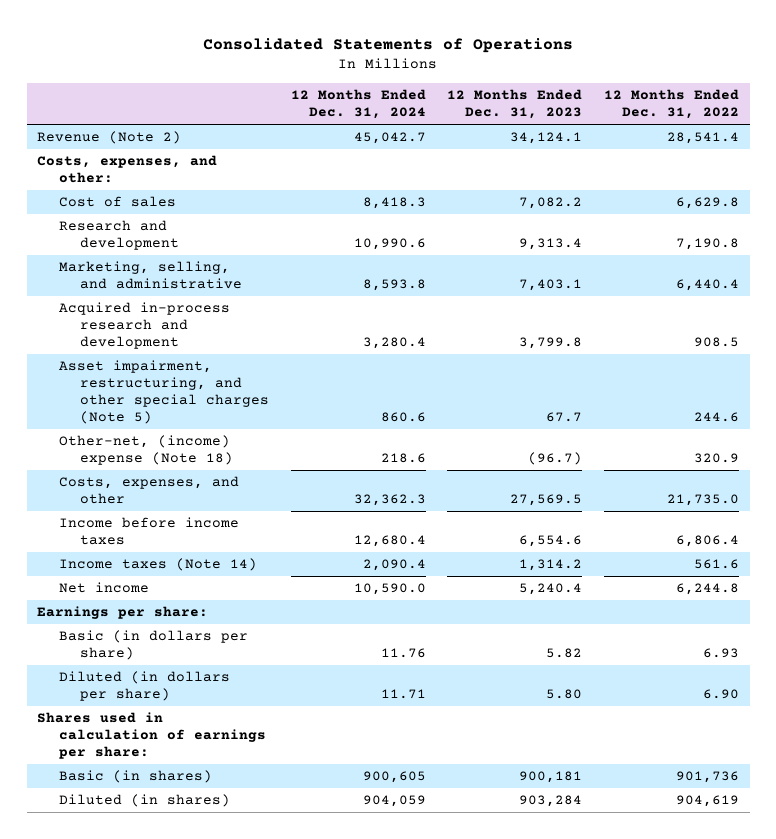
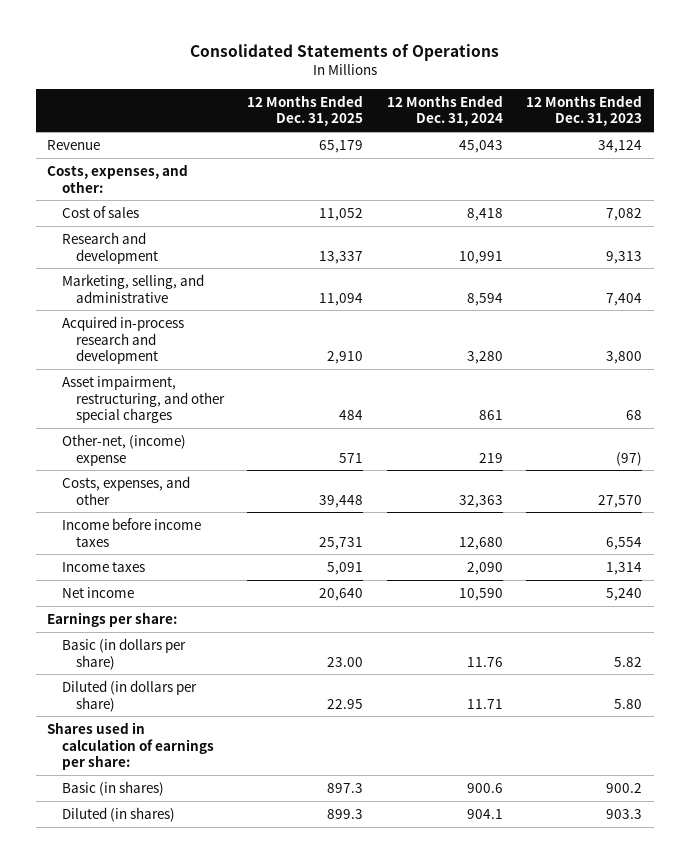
[603,89,739,120] 12 Months Ended Dec. 31, 2022 -> none
none -> [247,94,364,127] 12 Months Ended Dec. 31, 2025
[37,131,182,145] Revenue (Note 2) -> [47,139,101,150] Revenue
[353,132,426,145] 45,042.7 -> [458,139,503,153] 45,043
[510,132,583,145] 34,124.1 -> [597,139,642,153] 34,124
[362,197,426,210] 8,418.3 -> [466,207,503,221] 8,418
[519,197,583,210] 7,082.2 -> [605,207,642,221] 7,082
[353,238,426,251] 10,990.6 -> [458,250,503,264] 10,991
[519,238,583,251] 9,313.4 -> [605,250,642,264] 9,313
[362,279,426,292] 8,593.8 -> [466,292,503,306] 8,594
[519,279,583,292] 7,403.1 -> [605,292,642,306] 7,404
[362,337,426,350] 3,280.4 -> [466,351,503,365] 3,280
[519,337,583,350] 3,799.8 -> [605,351,642,365] 3,800
[58,360,269,425] Asset impairment, restructuring, and other special charges (Note 5) -> [61,375,225,424] Asset impairment, restructuring, and other special charges
[380,412,426,423] 860.6 -> [478,410,503,421] 861
[546,412,583,423] 67.7 -> [625,410,642,421] 68
[58,435,233,466] Other-net, (income) expense (Note 18) -> [61,433,186,466] Other-net, (income) expense
[380,453,426,464] 218.6 -> [478,452,503,463] 219
[528,452,583,466] (96.7) -> [615,451,642,466] (97)
[353,494,426,507] 32,362.3 -> [458,494,503,508] 32,363
[510,494,583,507] 27,569.5 -> [597,494,642,508] 27,570
[353,535,426,548] 12,680.4 -> [458,536,503,550] 12,680
[519,535,583,548] 6,554.6 -> [605,536,642,550] 6,554
[58,558,257,572] Income taxes (Note 14) -> [61,560,145,572] Income taxes
[362,559,426,572] 2,090.4 -> [466,561,503,575] 2,090
[519,559,583,572] 1,314.2 -> [605,561,642,575] 1,314
[353,583,426,596] 10,590.0 -> [458,587,503,601] 10,590
[519,583,583,596] 5,240.4 -> [605,587,642,601] 5,240
[362,771,426,784] 900,605 -> [466,782,503,793] 900.6
[519,771,583,784] 900,181 -> [605,782,642,793] 900.2
[362,795,426,808] 904,059 -> [466,808,503,819] 904.1
[519,795,583,808] 903,284 -> [605,808,642,819] 903.3

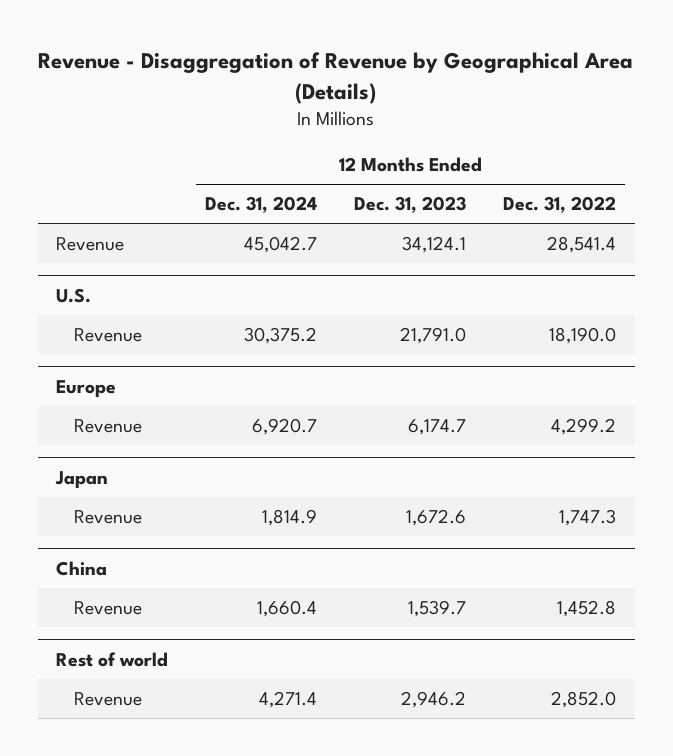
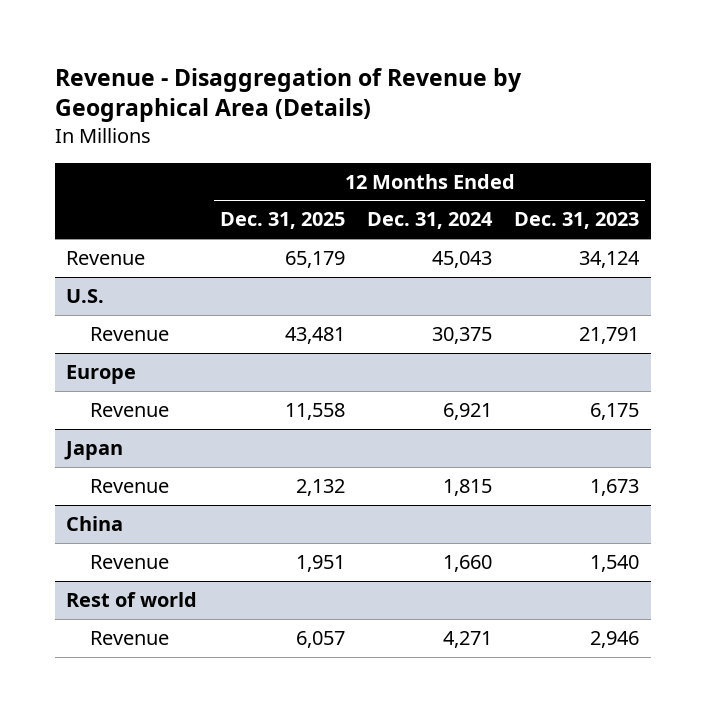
[503,196,617,214] Dec. 31, 2022 -> none
none -> [219,212,345,230] Dec. 31, 2025
[244,236,318,254] 45,042.7 -> [432,250,493,268] 45,043
[402,236,467,254] 34,124.1 -> [579,250,641,268] 34,124
[244,327,318,345] 30,375.2 -> [432,326,493,344] 30,375
[400,327,467,345] 21,791.0 -> [579,326,640,344] 21,791
[252,418,318,436] 6,920.7 -> [443,402,493,420] 6,921
[408,419,467,436] 6,174.7 -> [590,402,640,420] 6,175
[262,509,318,527] 1,814.9 -> [443,478,493,496] 1,815
[406,509,467,527] 1,672.6 -> [590,478,640,496] 1,673
[257,600,318,618] 1,660.4 -> [443,554,493,572] 1,660
[408,600,467,618] 1,539.7 -> [590,554,640,572] 1,540
[259,691,318,709] 4,271.4 -> [443,630,493,648] 4,271
[401,691,467,709] 2,946.2 -> [590,630,640,648] 2,946

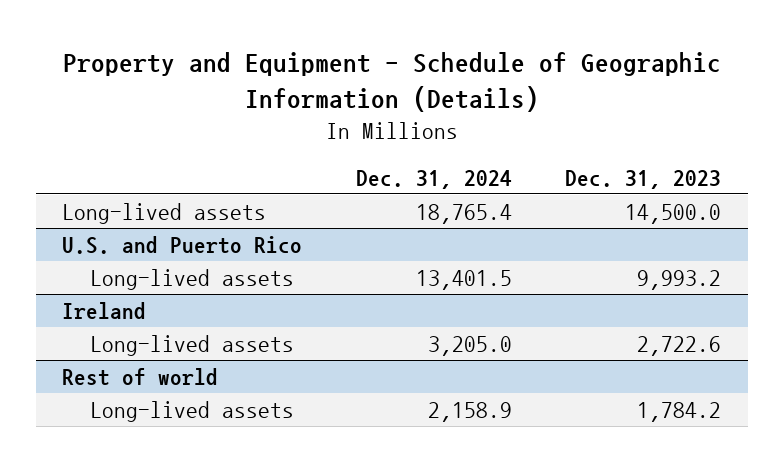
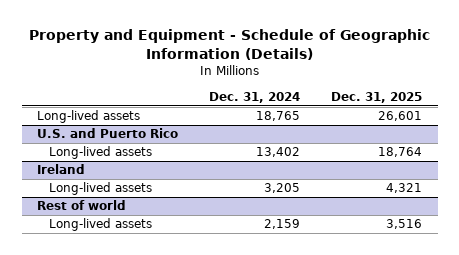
[565,169,722,189] Dec. 31, 2023 -> none
none -> [331,91,423,103] Dec. 31, 2025
[415,203,512,224] 18,765.4 -> [256,111,301,122] 18,765
[415,269,512,290] 13,401.5 -> [256,147,301,158] 13,402
[427,335,512,356] 3,205.0 -> [264,183,301,194] 3,205
[427,401,512,422] 2,158.9 -> [264,219,301,230] 2,159

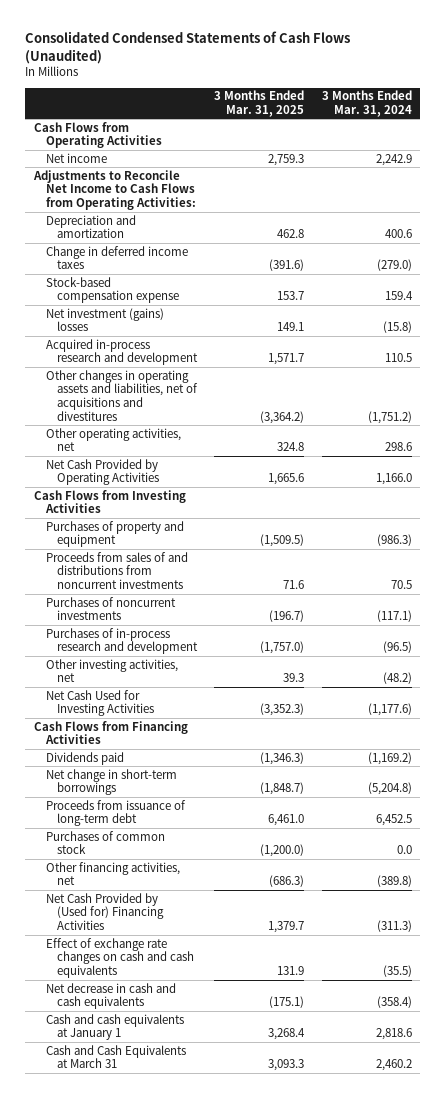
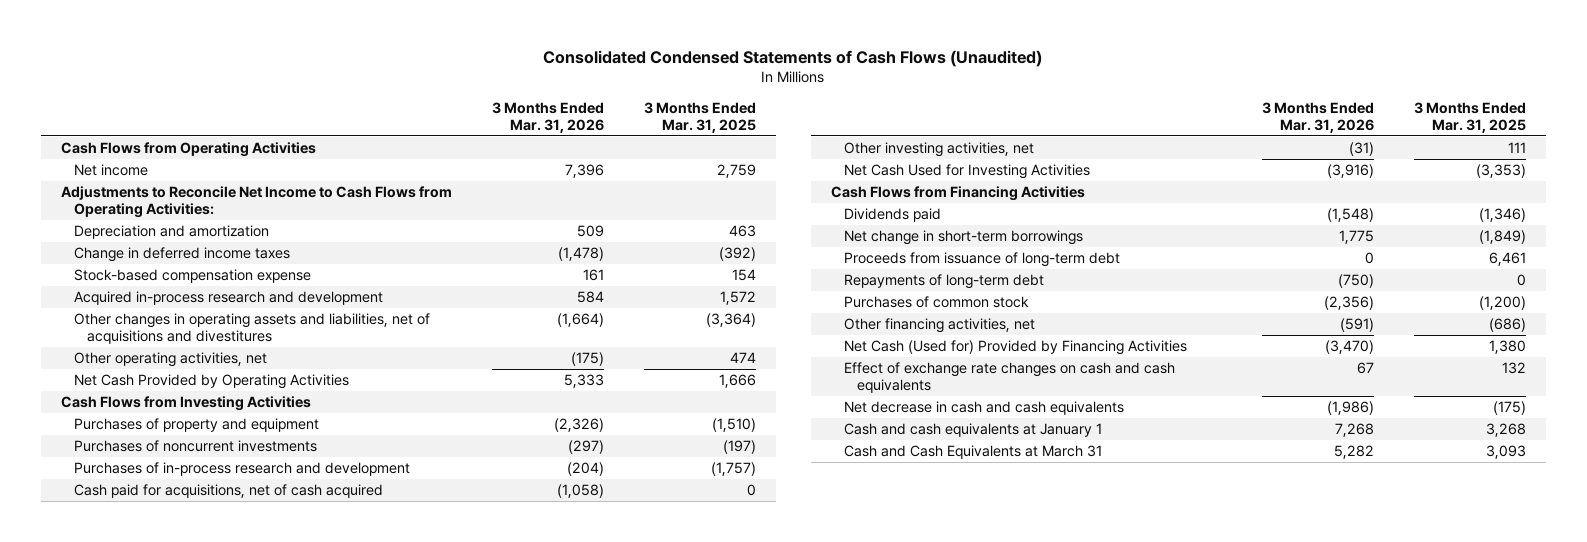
[321,90,412,118] 3 Months Ended Mar. 31, 2024 -> none
none -> [491,101,604,134] 3 Months Ended Mar. 31, 2026
[268,153,305,166] 2,759.3 -> [716,163,756,178] 2,759
[45,307,164,332] Net investment (gains) losses -> none
[277,229,305,239] 462.8 -> [728,224,756,237] 463
[269,259,305,272] (391.6) -> [718,246,756,261] (392)
[277,291,305,301] 153.7 -> [731,268,756,281] 154
[268,353,305,366] 1,571.7 -> [719,290,756,305] 1,572
[260,411,305,425] (3,364.2) -> [705,312,756,327] (3,364)
[277,442,305,452] 324.8 -> [729,351,756,363] 474
[268,473,305,486] 1,665.6 -> [718,373,756,388] 1,666
[45,551,188,590] Proceeds from sales of and distributions from noncurrent investments -> none
[260,534,305,548] (1,509.5) -> [711,417,756,432] (1,510)
[269,610,305,623] (196.7) -> [722,439,756,454] (197)
[260,641,305,655] (1,757.0) -> [710,461,756,476] (1,757)
none -> [74,483,384,498] Cash paid for acquisitions, net of cash acquired
[283,673,305,683] 39.3 -> [1507,141,1526,153] 111
[260,703,305,717] (3,352.3) -> [1475,163,1526,178] (3,353)
[260,751,305,765] (1,346.3) -> [1478,207,1526,222] (1,346)
[260,782,305,796] (1,848.7) -> [1478,229,1526,244] (1,849)
[268,814,305,827] 6,461.0 -> [1488,251,1526,266] 6,461
none -> [844,273,1045,289] Repayments of long-term debt
[260,844,305,858] (1,200.0) -> [1478,295,1526,310] (1,200)
[269,875,305,888] (686.3) -> [1488,317,1526,332] (686)
[45,892,165,931] Net Cash Provided by (Used for) Financing Activities -> [844,339,1188,355] Net Cash (Used for) Provided by Financing Activities
[268,921,305,934] 1,379.7 -> [1488,339,1526,354] 1,380
[277,966,305,976] 131.9 -> [1501,361,1526,374] 132
[269,996,305,1009] (175.1) -> [1492,400,1526,415] (175)
[268,1028,306,1041] 3,268.4 -> [1485,422,1526,437] 3,268
[268,1059,305,1072] 3,093.3 -> [1485,444,1526,459] 3,093

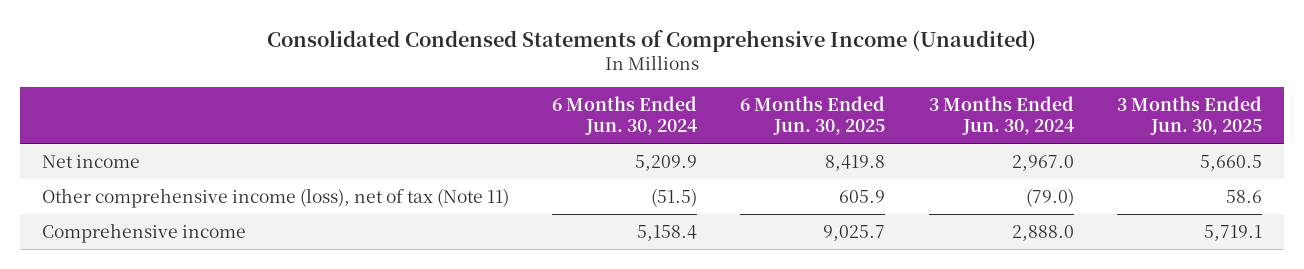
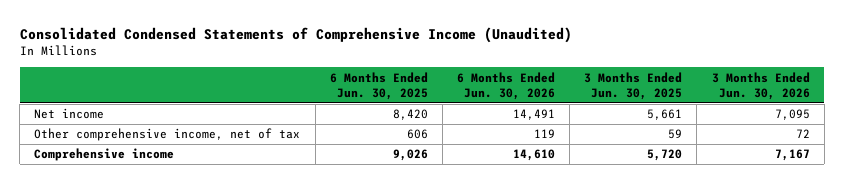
[552,96,698,136] 6 Months Ended Jun. 30, 2024 -> none
[928,96,1074,136] 3 Months Ended Jun. 30, 2024 -> none
none -> [457,71,556,101] 6 Months Ended Jun. 30, 2026
none -> [711,71,810,101] 3 Months Ended Jun. 30, 2026
[825,154,886,171] 8,419.8 -> [392,109,428,121] 8,420
[1200,154,1263,171] 5,660.5 -> [647,109,683,121] 5,661
[41,187,509,208] Other comprehensive income (loss), net of tax (Note 11) -> [34,128,301,142] Other comprehensive income, net of tax
[839,189,886,203] 605.9 -> [406,129,428,140] 606
[1226,189,1263,203] 58.6 -> [668,129,683,140] 59
[823,224,886,241] 9,025.7 -> [392,149,428,162] 9,026
[1204,224,1263,241] 5,719.1 -> [647,149,683,162] 5,720

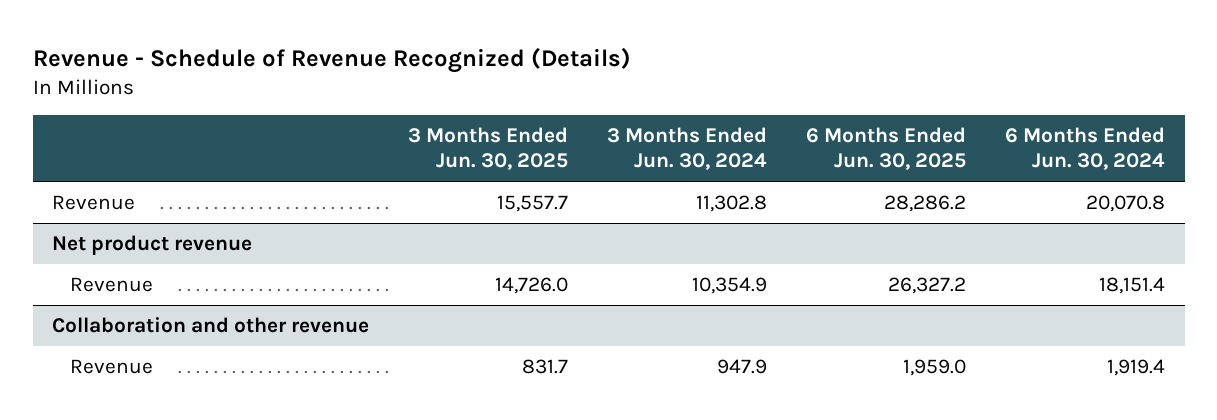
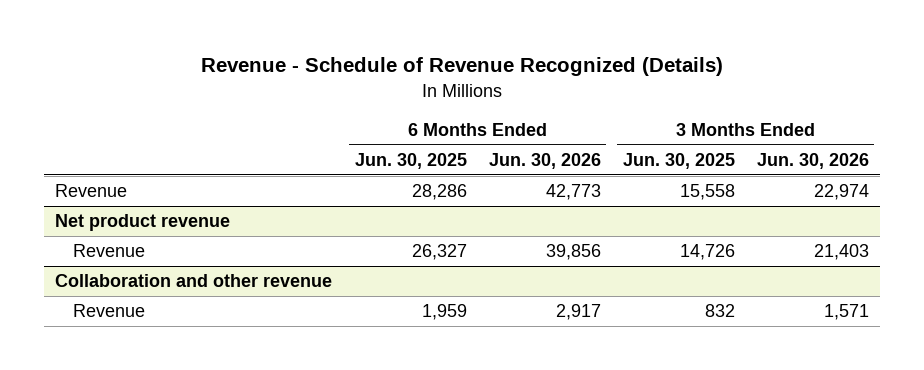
[607,127,768,171] 3 Months Ended Jun. 30, 2024 -> none
[1005,127,1166,171] 6 Months Ended Jun. 30, 2024 -> none
none -> [488,153,601,170] Jun. 30, 2026
none -> [756,153,869,170] Jun. 30, 2026
[497,195,569,213] 15,557.7 -> [679,184,735,201] 15,558
[884,195,967,213] 28,286.2 -> [411,184,467,201] 28,286
[495,277,569,295] 14,726.0 -> [679,244,735,261] 14,726
[888,277,967,295] 26,327.2 -> [411,244,467,261] 26,327
[522,359,569,375] 831.7 -> [704,304,735,318] 832
[903,359,967,377] 1,959.0 -> [421,304,467,321] 1,959

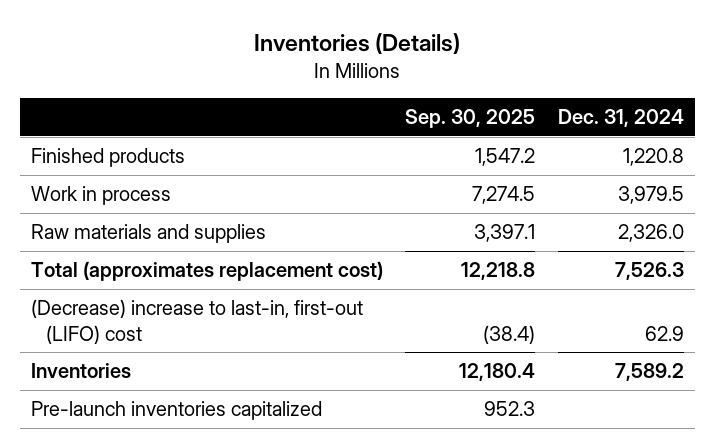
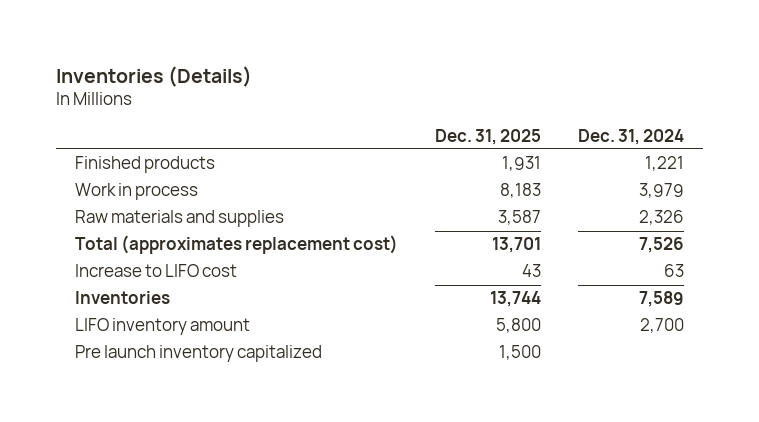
[405,109,536,129] Sep. 30, 2025 -> none
none -> [434,128,541,145] Dec. 31, 2025
[623,148,685,167] 1,220.8 -> [644,156,684,172] 1,221
[618,186,685,205] 3,979.5 -> [638,183,684,199] 3,979
[618,224,685,243] 2,326.0 -> [638,210,684,226] 2,326
[615,262,685,281] 7,526.3 -> [638,237,684,254] 7,526
[30,299,363,344] (Decrease) increase to last-in, first-out (LIFO) cost -> [74,264,237,278] Increase to LIFO cost
[645,325,685,341] 62.9 -> [663,264,684,278] 63
[615,363,685,382] 7,589.2 -> [638,291,684,308] 7,589
none -> [74,318,250,336] LIFO inventory amount
[30,401,322,421] Pre-launch inventories capitalized -> [74,345,322,363] Pre launch inventory capitalized

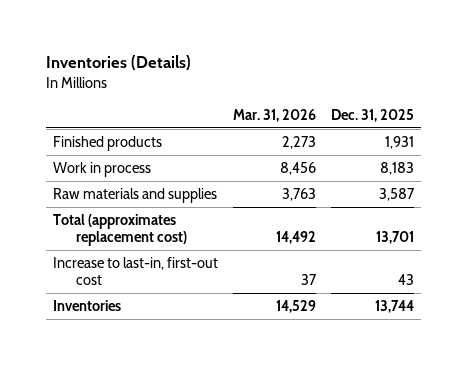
[577,128,684,145] Dec. 31, 2024 -> none
none -> [233,108,317,122] Mar. 31, 2026
[74,264,237,278] Increase to LIFO cost -> [53,256,219,286] Increase to last-in, first-out cost
[74,318,250,336] LIFO inventory amount -> none
[74,345,322,363] Pre launch inventory capitalized -> none

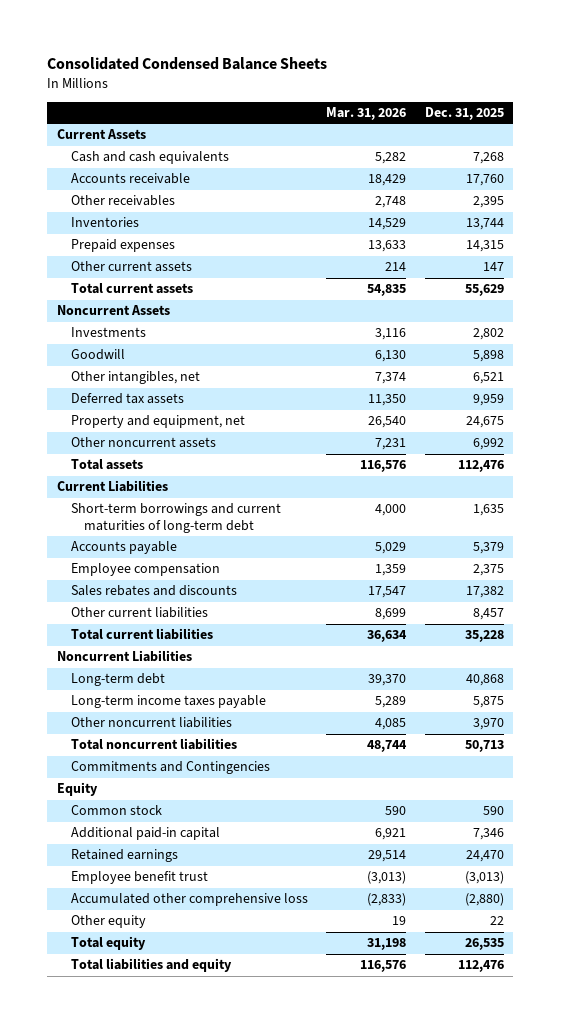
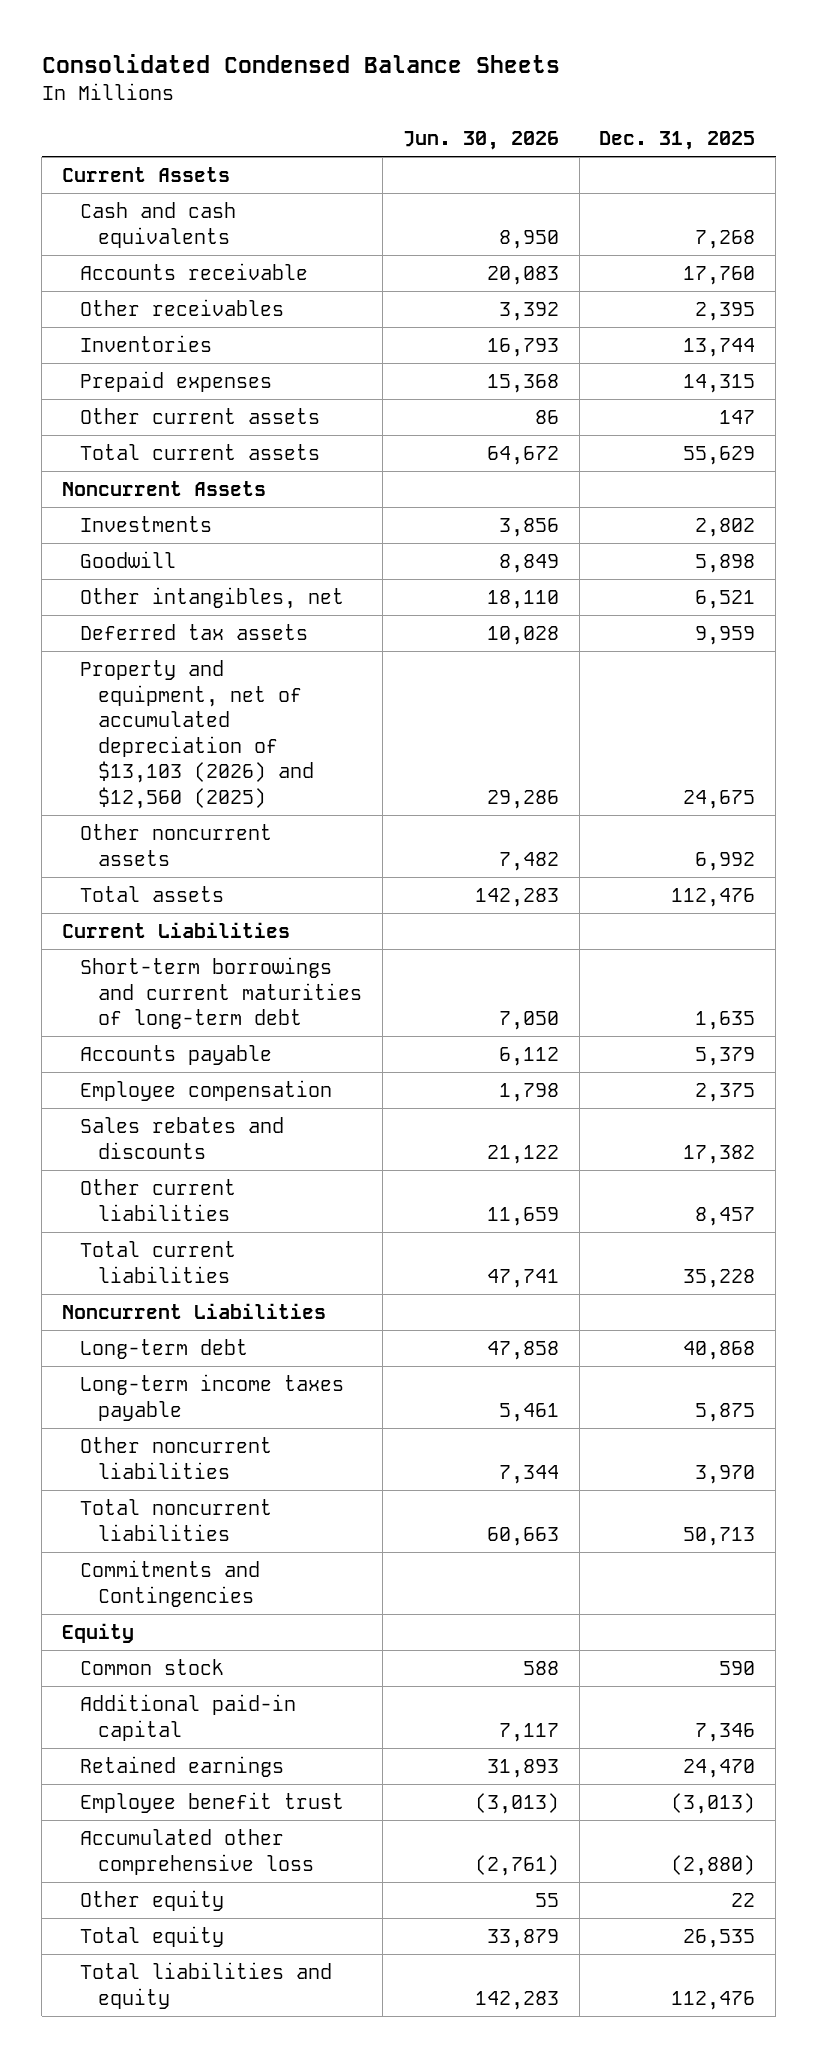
[326,107,407,121] Mar. 31, 2026 -> none
none -> [402,131,559,151] Jun. 30, 2026
[70,415,245,429] Property and equipment, net -> [80,660,315,810] Property and equipment, net of accumulated depreciation of $13,103 (2026) and $12,560 (2025)

